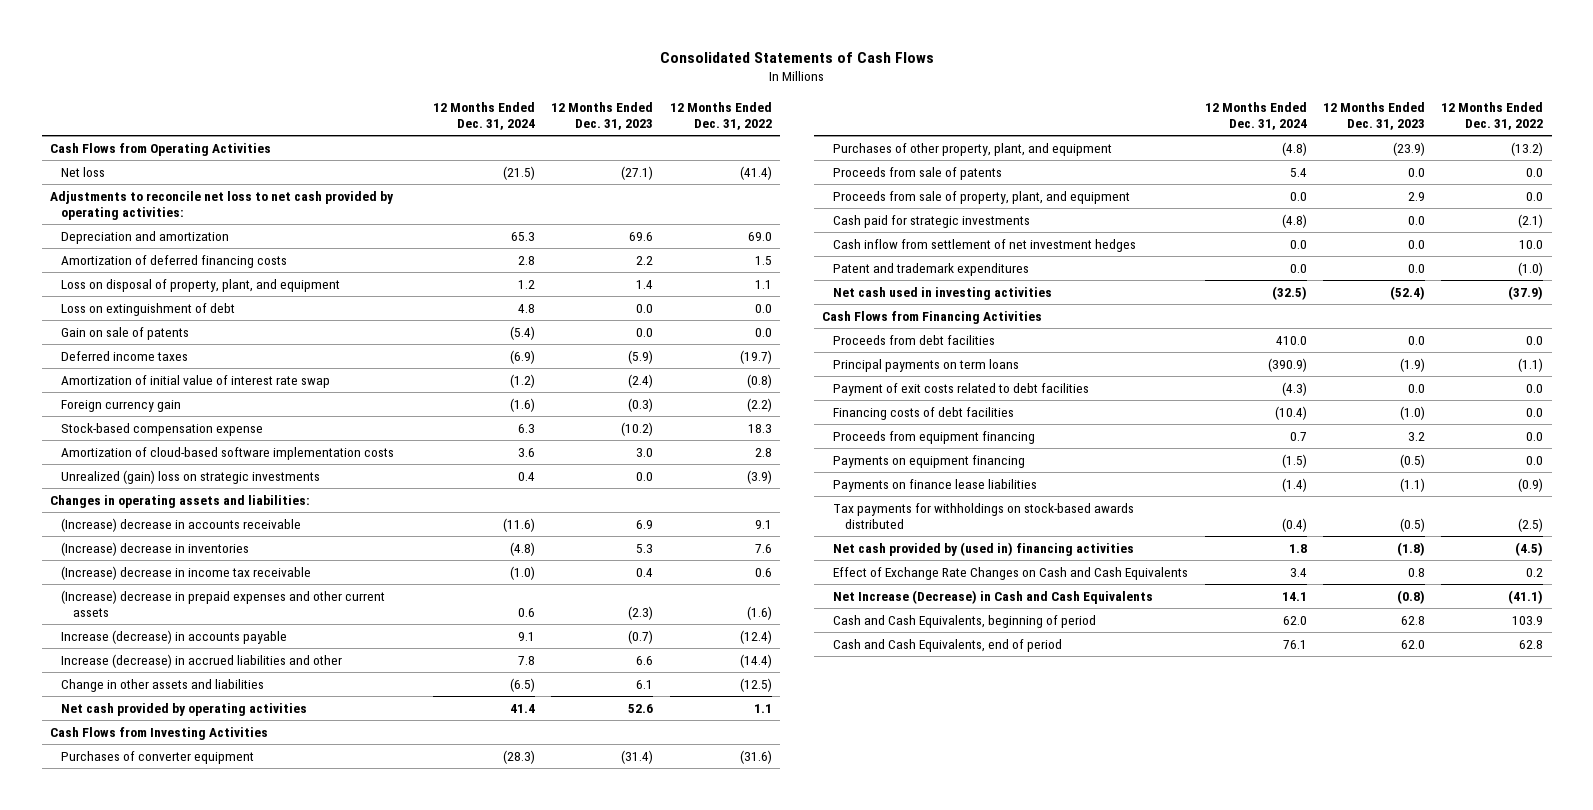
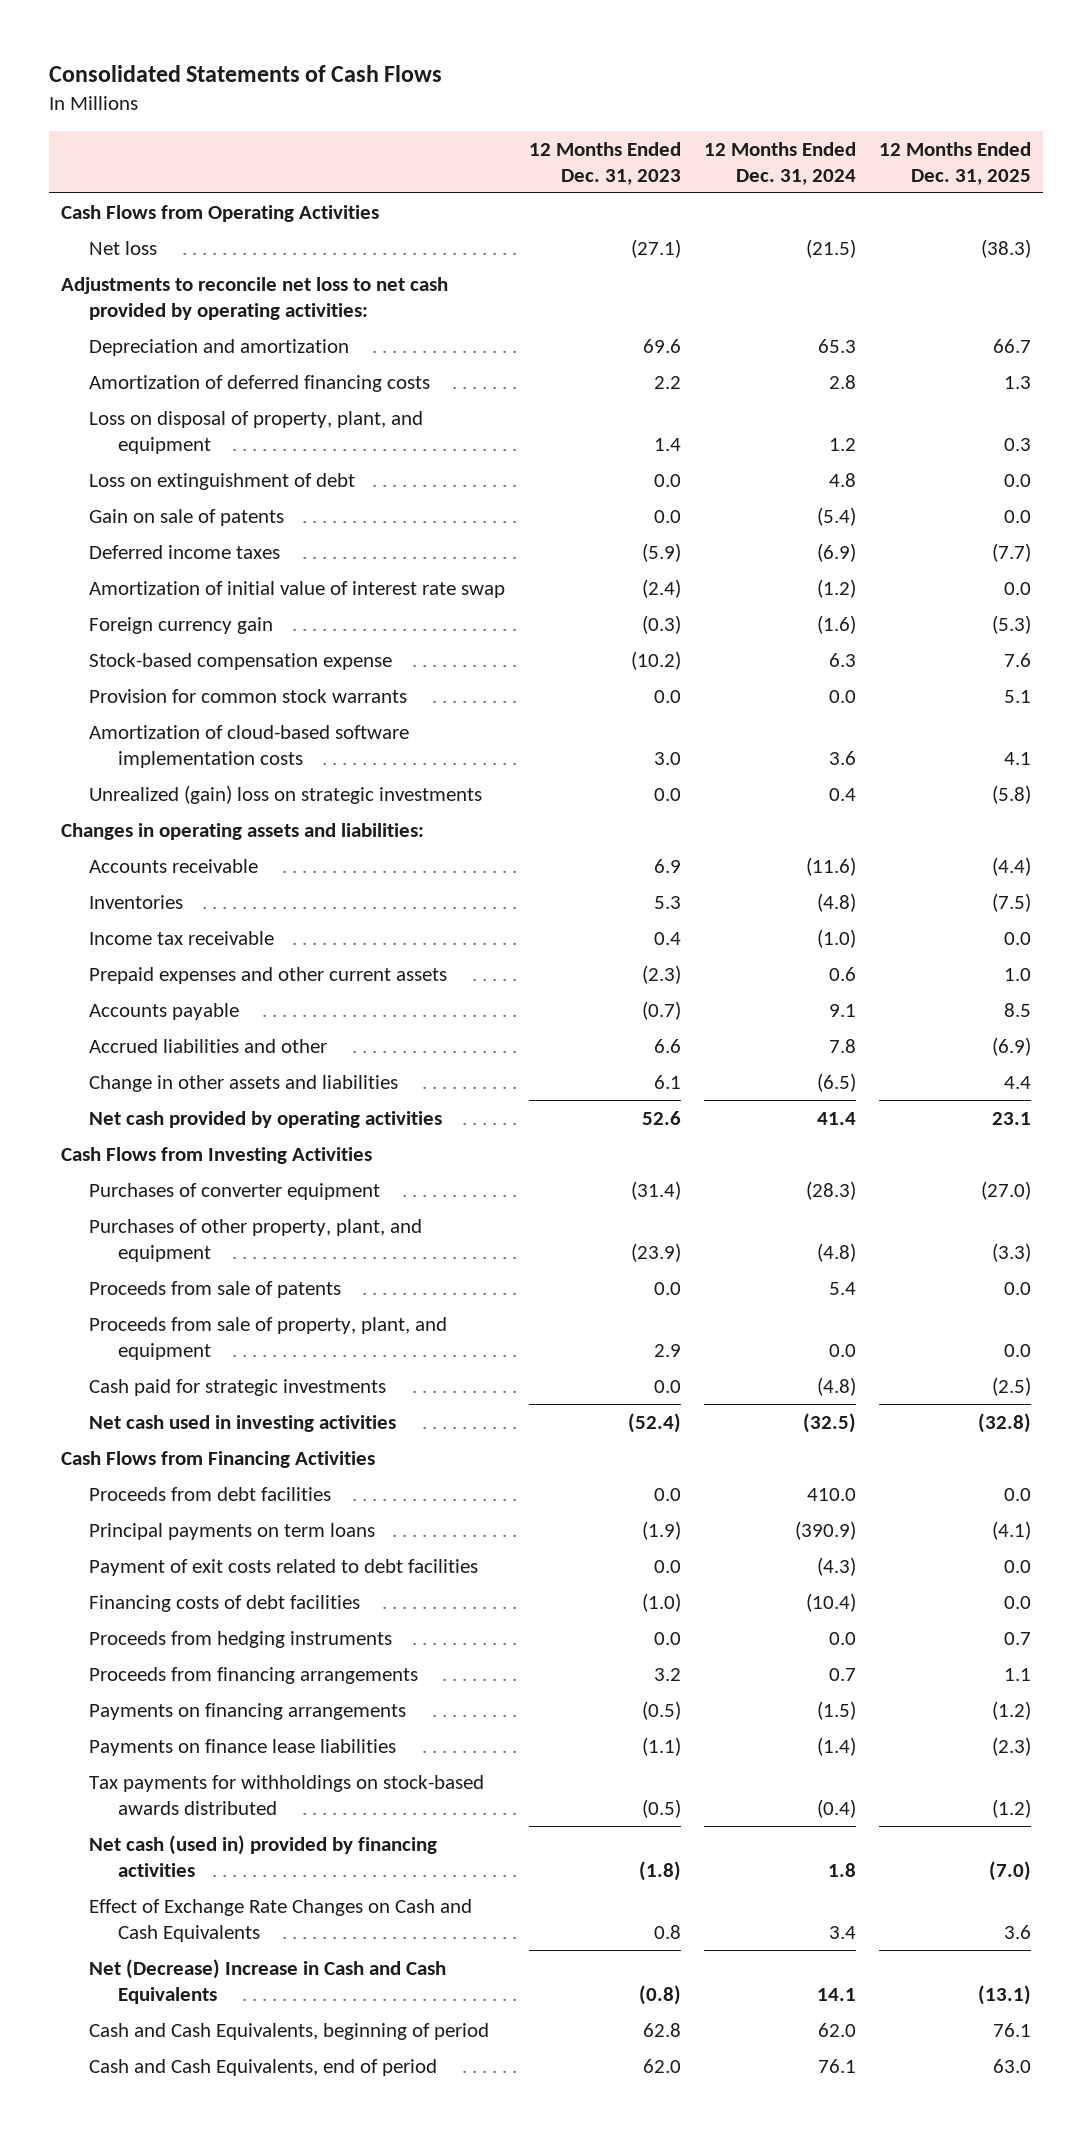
[669,101,772,131] 12 Months Ended Dec. 31, 2022 -> none
none -> [879,141,1032,185] 12 Months Ended Dec. 31, 2025
none -> [89,688,408,703] Provision for common stock warrants
[61,517,302,532] (Increase) decrease in accounts receivable -> [89,858,259,873] Accounts receivable
[61,541,250,556] (Increase) decrease in inventories -> [89,894,184,909] Inventories
[61,565,312,580] (Increase) decrease in income tax receivable -> [89,930,275,945] Income tax receivable
[61,589,386,618] (Increase) decrease in prepaid expenses and other current assets -> [89,966,448,984] Prepaid expenses and other current assets
[61,629,288,644] Increase (decrease) in accounts payable -> [89,1002,240,1020] Accounts payable
[61,653,343,668] Increase (decrease) in accrued liabilities and other -> [89,1038,328,1053] Accrued liabilities and other
[833,238,1137,252] Cash inflow from settlement of net investment hedges -> none
[833,262,1030,276] Patent and trademark expenditures -> none
none -> [89,1630,393,1648] Proceeds from hedging instruments
[833,430,1036,444] Proceeds from equipment financing -> [89,1666,419,1684] Proceeds from financing arrangements
[833,454,1026,468] Payments on equipment financing -> [89,1702,407,1720] Payments on financing arrangements
[833,541,1135,556] Net cash provided by (used in) financing activities -> [89,1834,438,1877] Net cash (used in) provided by financing activities
[833,589,1154,604] Net Increase (Decrease) in Cash and Cash Equivalents -> [89,1958,447,2004] Net (Decrease) Increase in Cash and Cash Equivalents

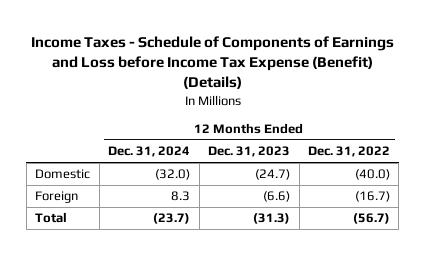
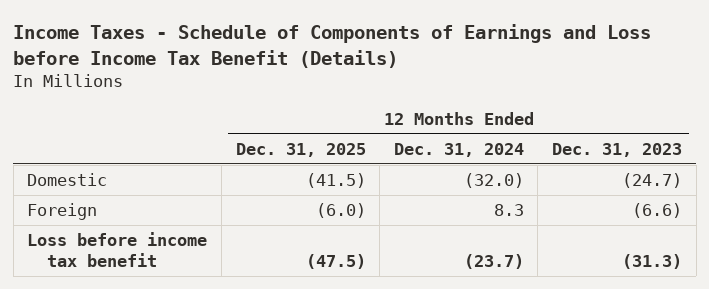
[30,35,394,89] Income Taxes - Schedule of Components of Earnings and Loss before Income Tax Expense (Benefit) (Details) -> [13,23,652,68] Income Taxes - Schedule of Components of Earnings and Loss before Income Tax Benefit (Details)
[308,146,391,158] Dec. 31, 2022 -> none
none -> [235,142,366,157] Dec. 31, 2025
[35,212,68,224] Total -> [27,232,208,267] Loss before income tax benefit

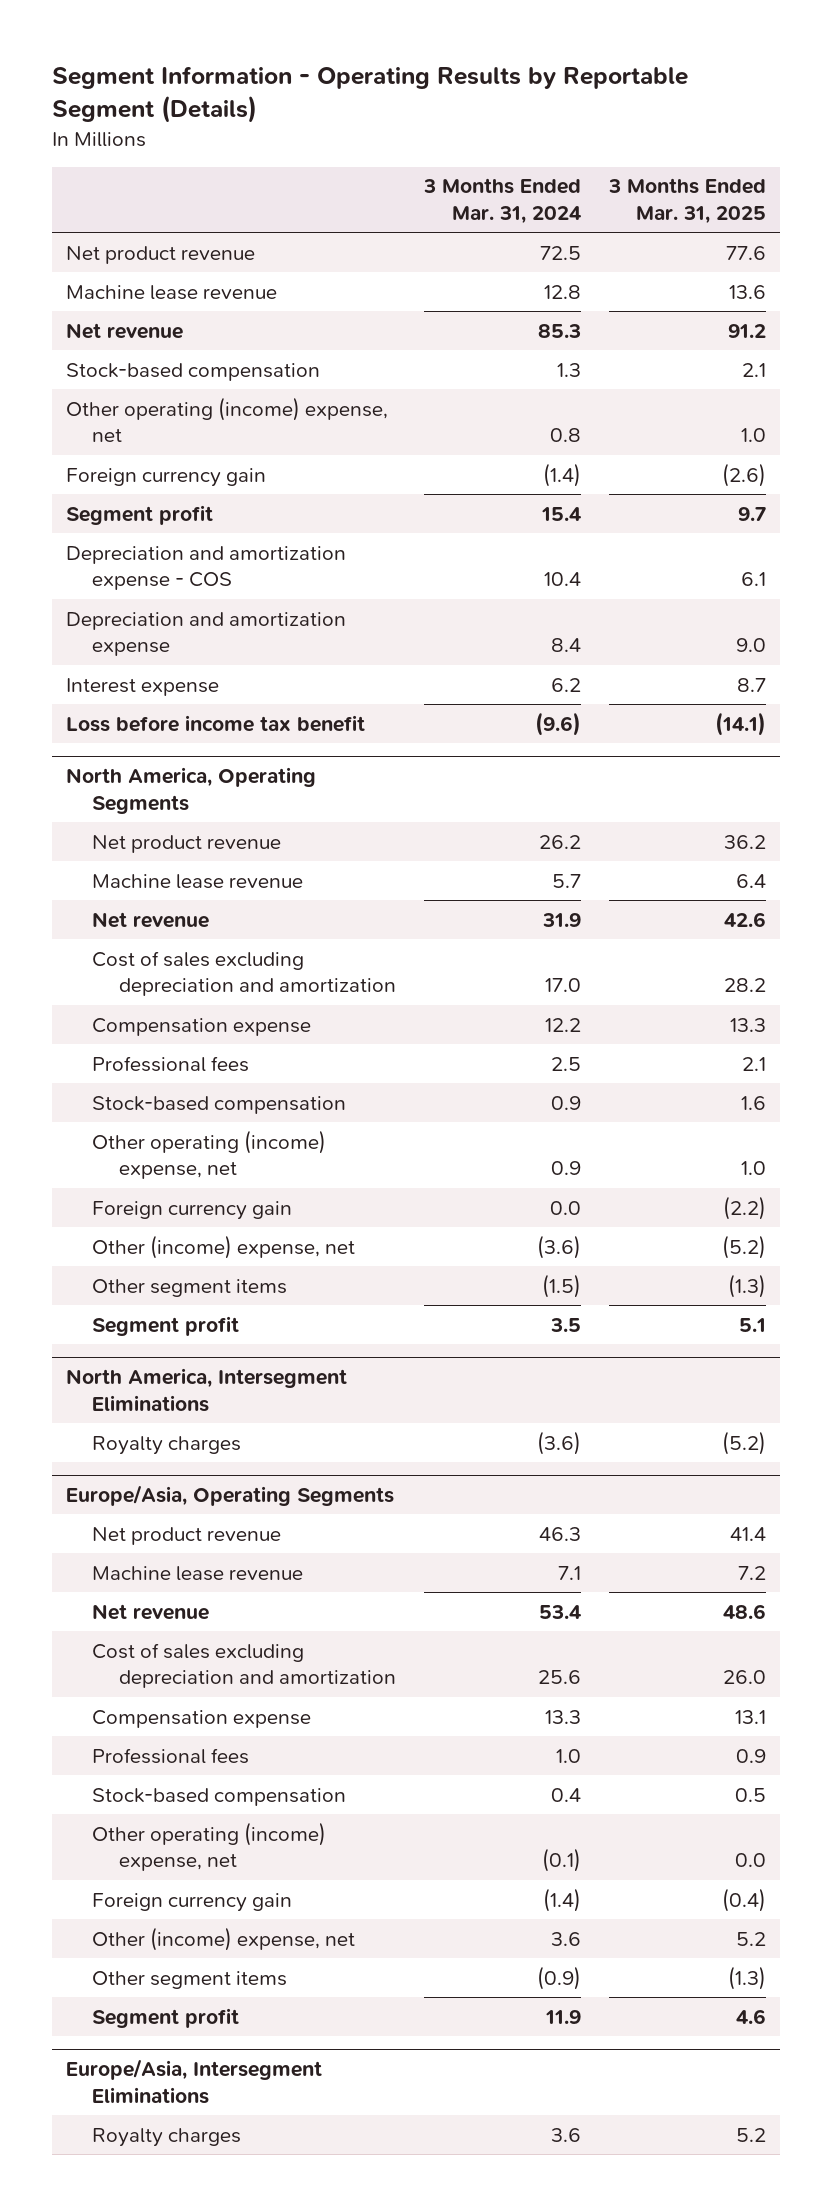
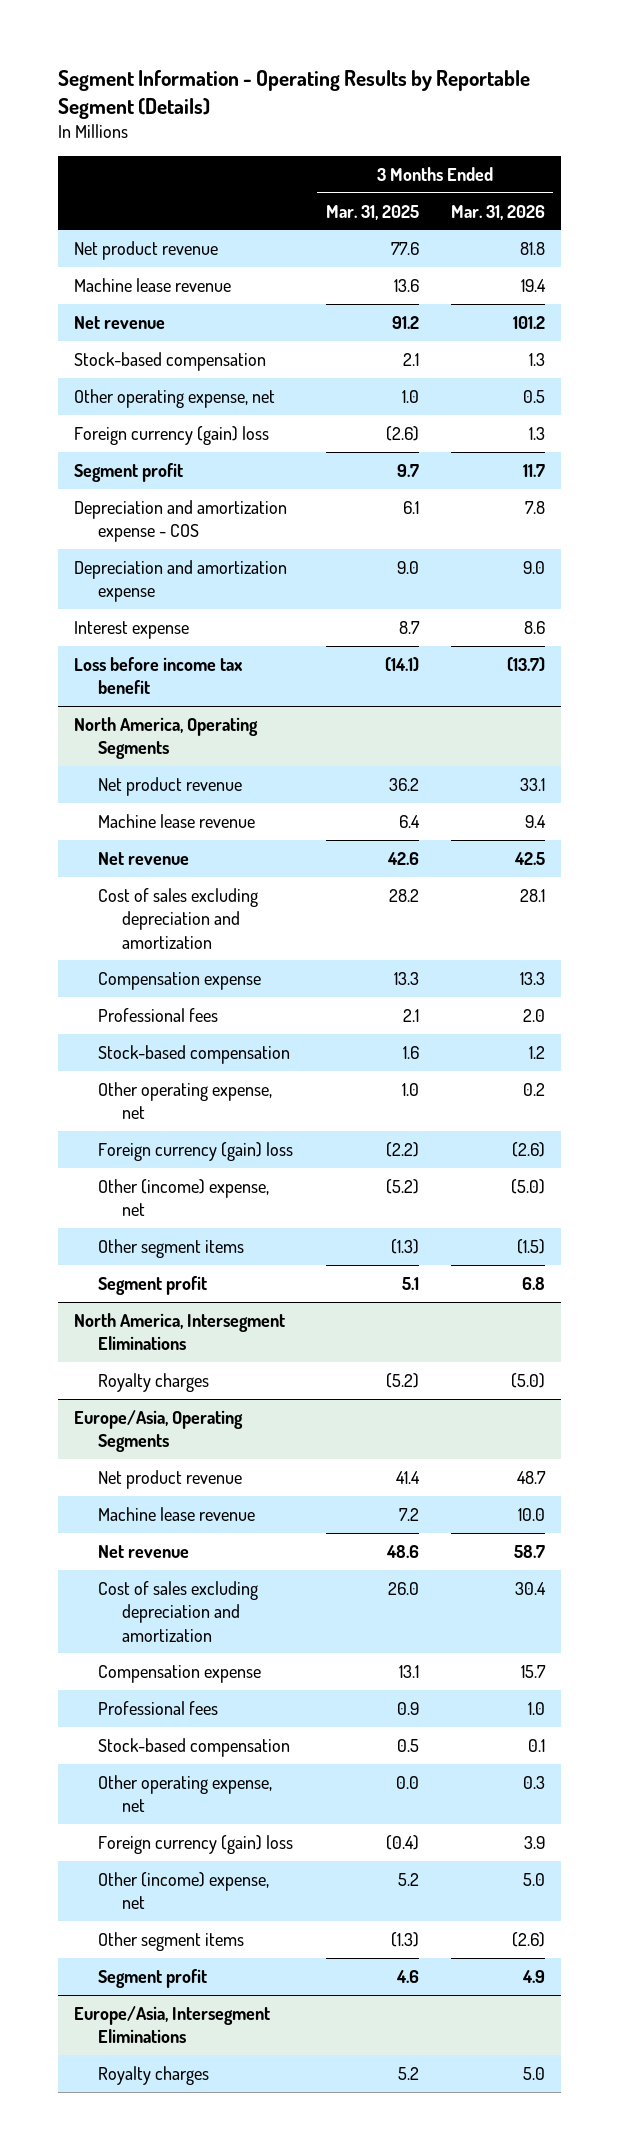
[423,178,582,225] 3 Months Ended Mar. 31, 2024 -> none
none -> [450,204,545,220] Mar. 31, 2026
[65,396,388,443] Other operating (income) expense, net -> [73,388,275,408] Other operating expense, net
[65,467,266,487] Foreign currency gain -> [73,425,269,445] Foreign currency (gain) loss
[92,1129,327,1180] Other operating (income) expense, net -> [98,1081,273,1120] Other operating expense, net
[92,1200,293,1220] Foreign currency gain -> [98,1141,294,1161] Foreign currency (gain) loss
[92,1821,327,1872] Other operating (income) expense, net -> [98,1774,273,1813] Other operating expense, net
[92,1892,293,1912] Foreign currency gain -> [98,1834,294,1854] Foreign currency (gain) loss

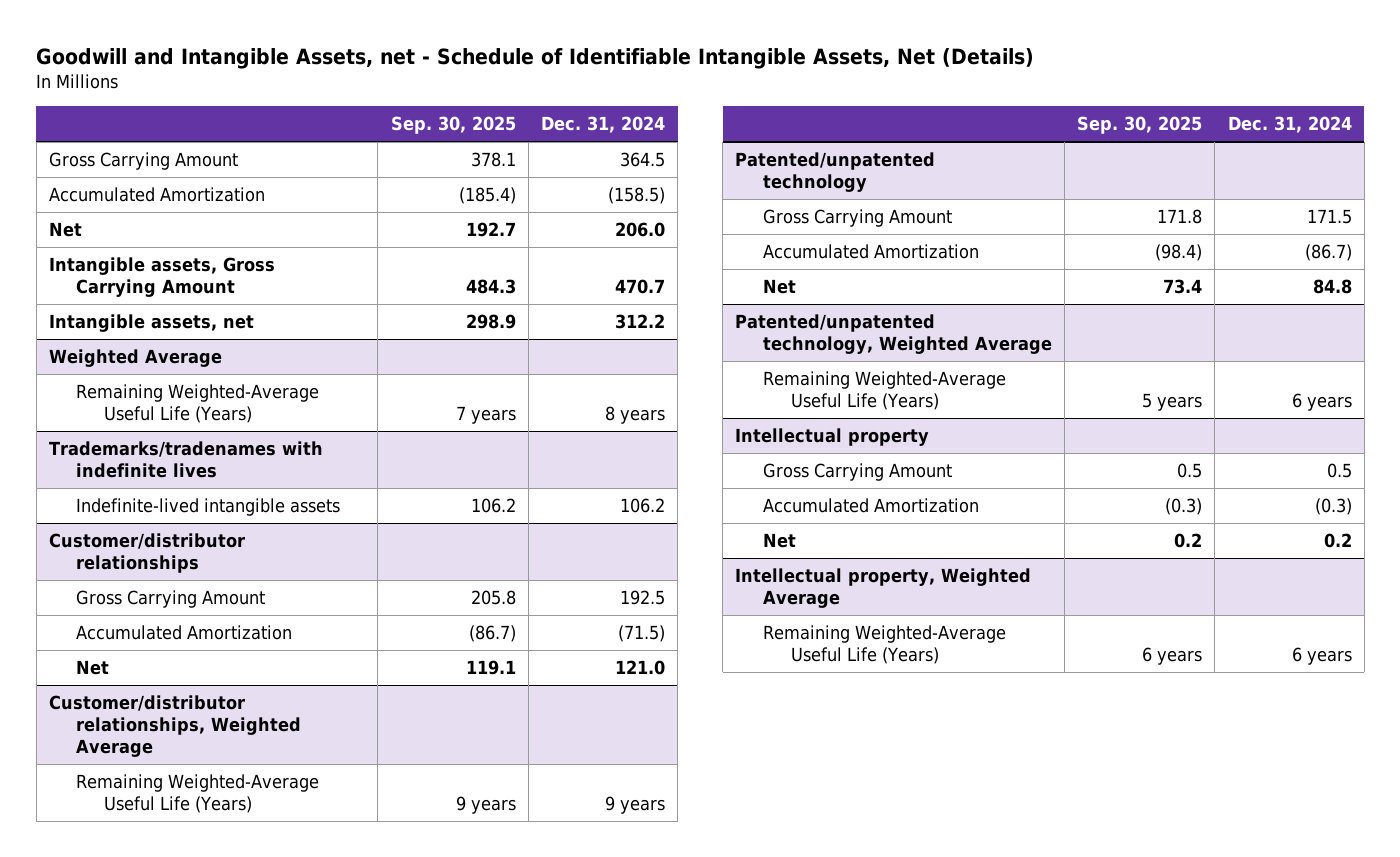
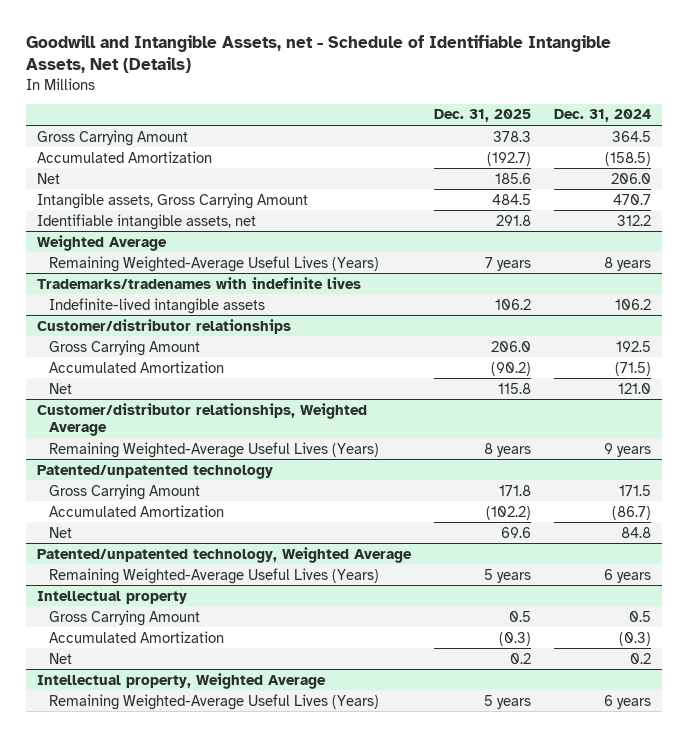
[390,116,516,135] Sep. 30, 2025 -> none
none -> [433,109,531,123] Dec. 31, 2025
[48,314,254,333] Intangible assets, net -> [37,213,257,230] Identifiable intangible assets, net
[76,384,320,424] Remaining Weighted-Average Useful Life (Years) -> [48,255,379,272] Remaining Weighted-Average Useful Lives (Years)
[76,774,320,814] Remaining Weighted-Average Useful Life (Years) -> [48,441,379,458] Remaining Weighted-Average Useful Lives (Years)
[762,371,1006,411] Remaining Weighted-Average Useful Life (Years) -> [48,567,379,584] Remaining Weighted-Average Useful Lives (Years)
[762,625,1006,665] Remaining Weighted-Average Useful Life (Years) -> [48,693,379,710] Remaining Weighted-Average Useful Lives (Years)

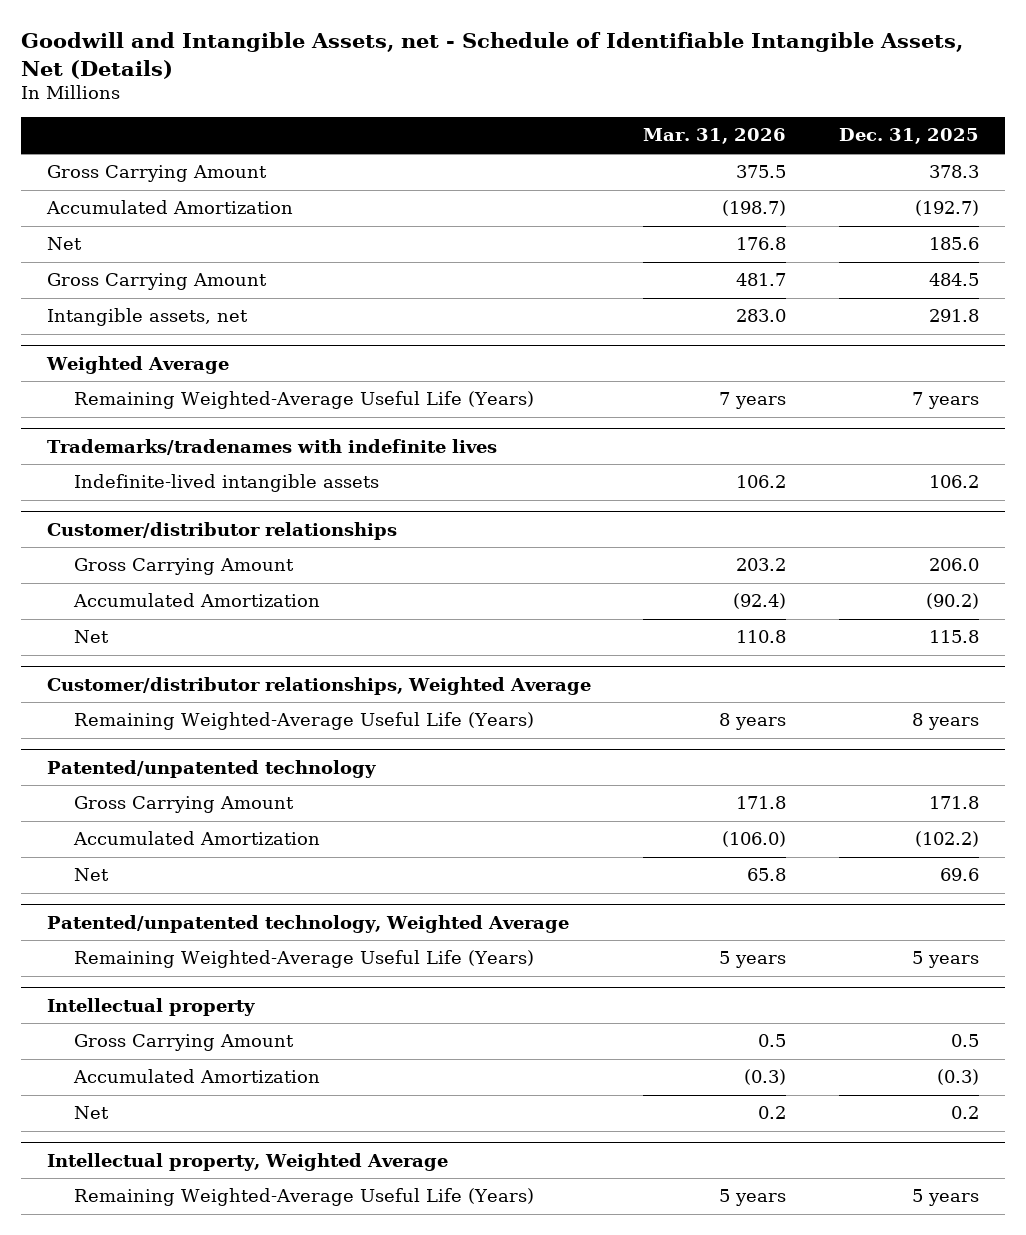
[553,109,651,123] Dec. 31, 2024 -> none
none -> [643,128,787,145] Mar. 31, 2026
[37,192,309,209] Intangible assets, Gross Carrying Amount -> [47,273,268,291] Gross Carrying Amount
[37,213,257,230] Identifiable intangible assets, net -> [47,308,249,327] Intangible assets, net
[48,255,379,272] Remaining Weighted-Average Useful Lives (Years) -> [74,391,535,410] Remaining Weighted-Average Useful Life (Years)
[48,441,379,458] Remaining Weighted-Average Useful Lives (Years) -> [74,712,535,731] Remaining Weighted-Average Useful Life (Years)
[48,567,379,584] Remaining Weighted-Average Useful Lives (Years) -> [74,950,535,969] Remaining Weighted-Average Useful Life (Years)
[48,693,379,710] Remaining Weighted-Average Useful Lives (Years) -> [74,1188,535,1207] Remaining Weighted-Average Useful Life (Years)

